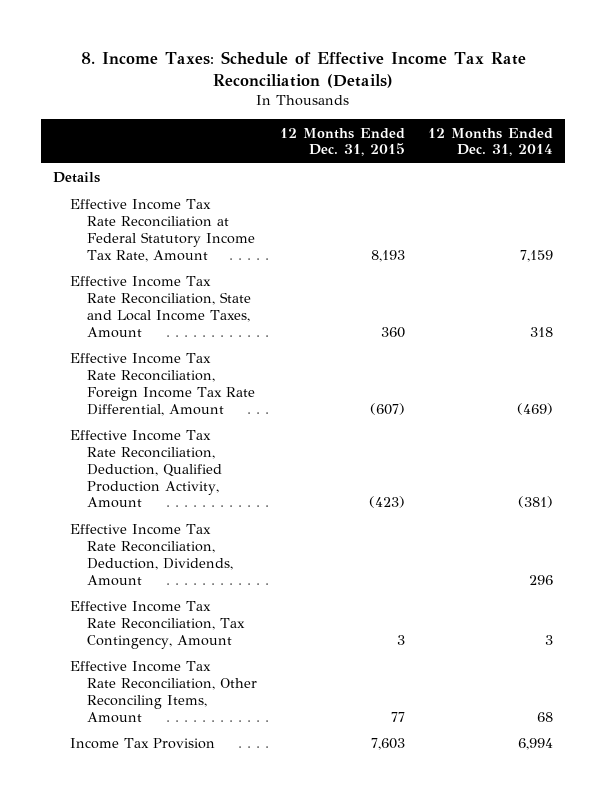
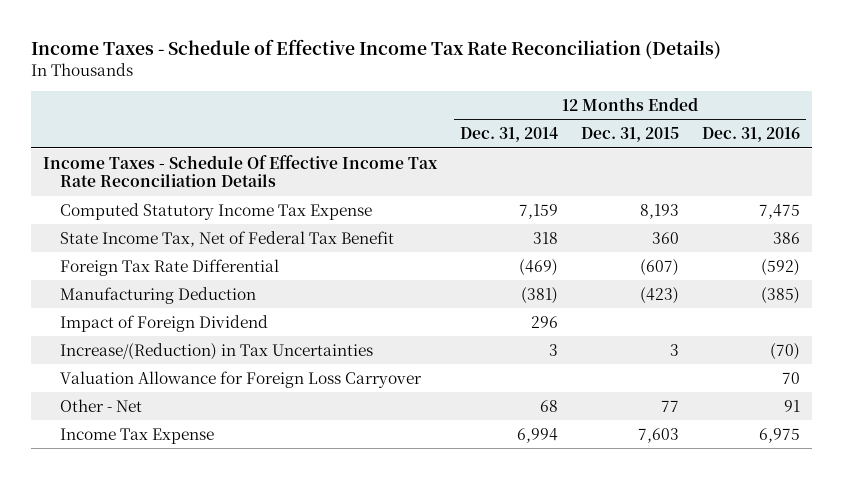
[81,50,527,88] 8. Income Taxes: Schedule of Effective Income Tax Rate Reconciliation (Details) -> [31,39,722,60] Income Taxes - Schedule of Effective Income Tax Rate Reconciliation (Details)
none -> [702,127,801,143] Dec. 31, 2016
[52,172,100,184] Details -> none
none -> [42,154,438,188] Income Taxes - Schedule Of Effective Income Tax Rate Reconciliation Details
[69,199,255,262] Effective Income Tax Rate Reconciliation at Federal Statutory Income Tax Rate, Amount -> [60,202,373,220] Computed Statutory Income Tax Expense
[69,276,251,338] Effective Income Tax Rate Reconciliation, State and Local Income Taxes, Amount -> [60,230,395,247] State Income Tax, Net of Federal Tax Benefit
[69,353,255,416] Effective Income Tax Rate Reconciliation, Foreign Income Tax Rate Differential, Amount -> [60,258,280,276] Foreign Tax Rate Differential
[69,430,222,509] Effective Income Tax Rate Reconciliation, Deduction, Qualified Production Activity, Amount -> [60,286,257,304] Manufacturing Deduction
[69,524,233,586] Effective Income Tax Rate Reconciliation, Deduction, Dividends, Amount -> [60,314,269,332] Impact of Foreign Dividend
[69,601,245,649] Effective Income Tax Rate Reconciliation, Tax Contingency, Amount -> [60,342,374,360] Increase/(Reduction) in Tax Uncertainties
none -> [60,370,423,388] Valuation Allowance for Foreign Loss Carryover
[69,661,257,723] Effective Income Tax Rate Reconciliation, Other Reconciling Items, Amount -> [60,398,143,412] Other - Net
[69,738,215,750] Income Tax Provision -> [60,427,215,444] Income Tax Expense

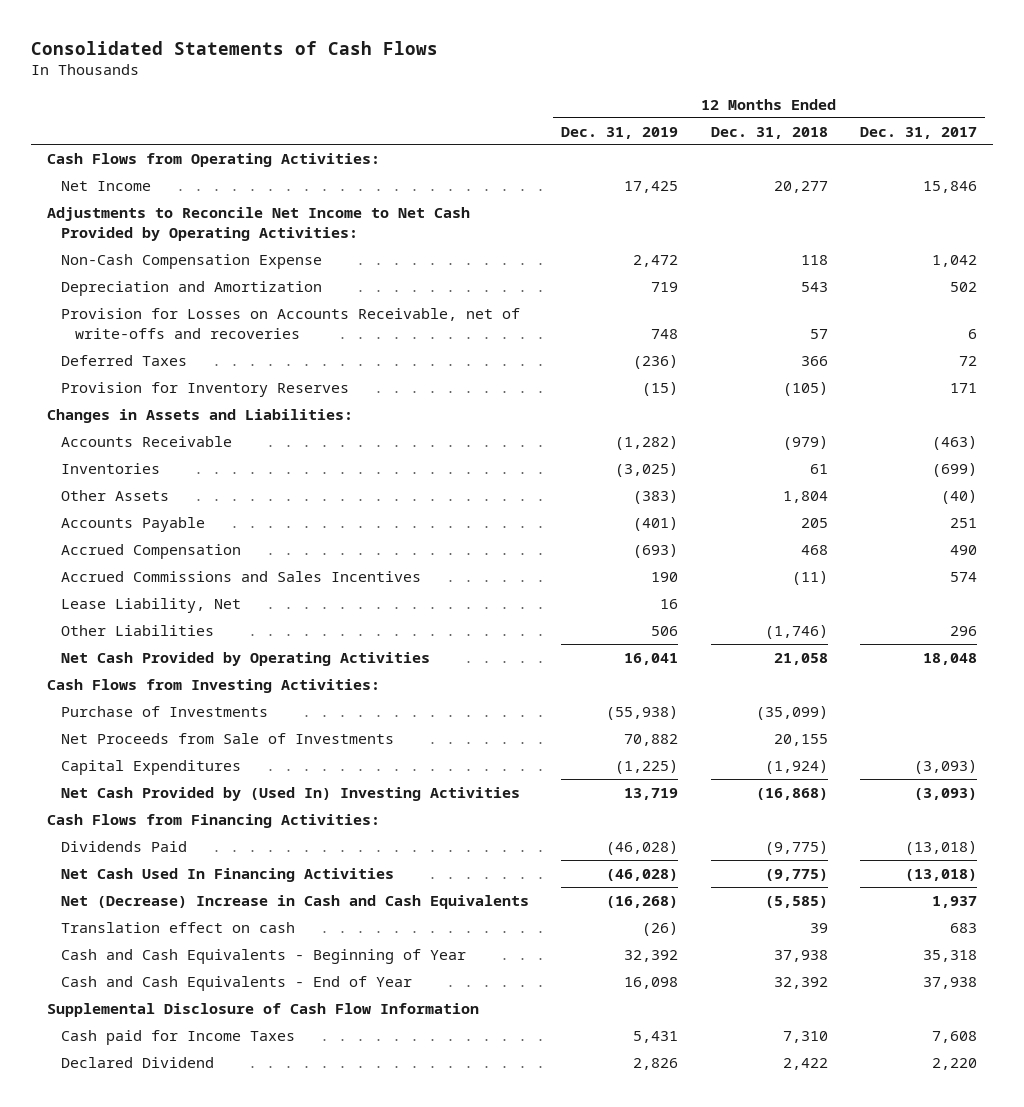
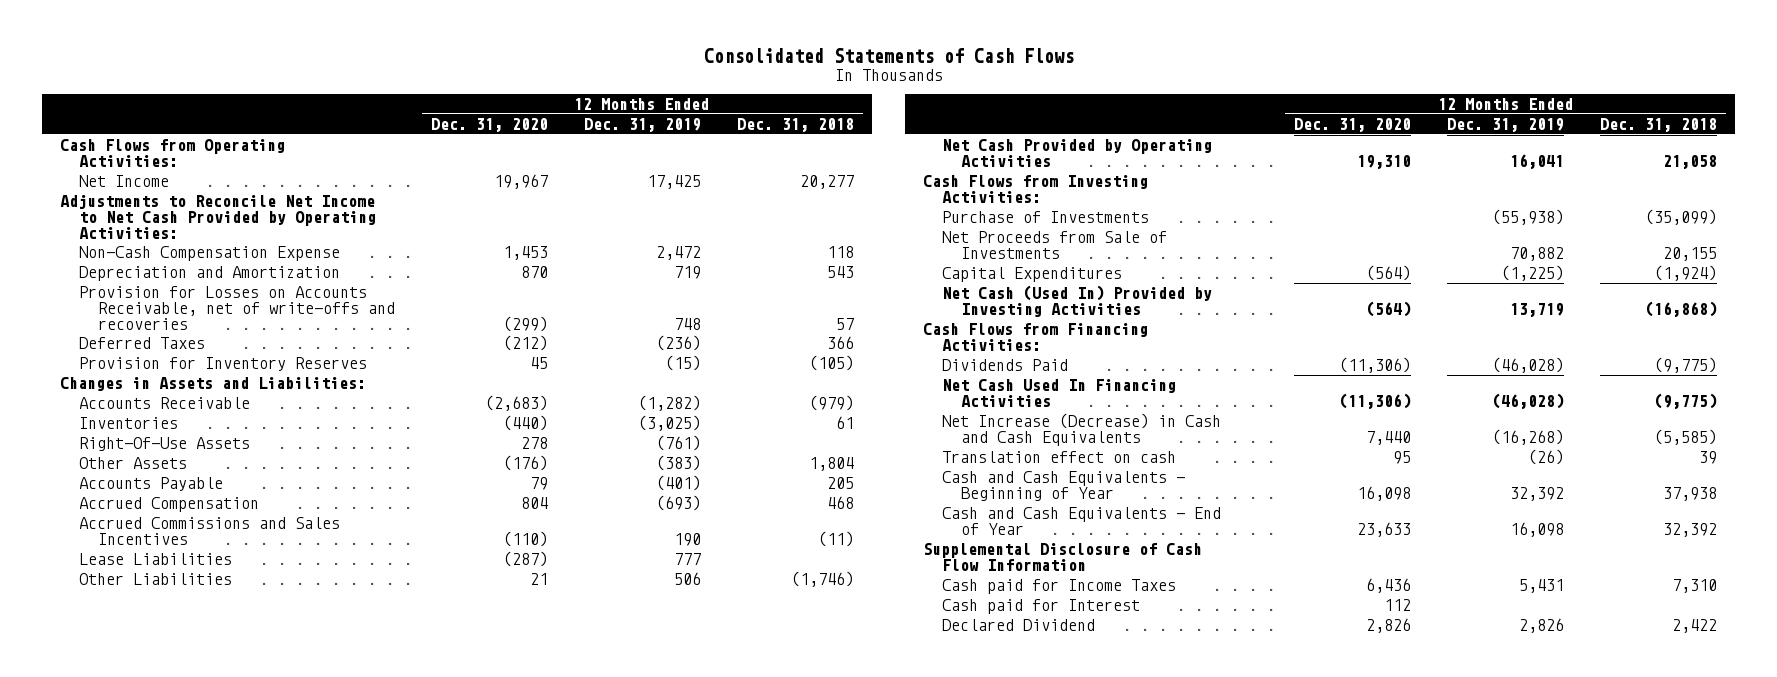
[860,126,978,139] Dec. 31, 2017 -> none
none -> [430,117,548,132] Dec. 31, 2020
none -> [78,437,250,452] Right-Of-Use Assets
[60,597,241,613] Lease Liability, Net -> [78,553,232,566] Lease Liabilities
[660,598,679,609] 16 -> [673,553,701,566] 777
[60,786,520,801] Net Cash Provided by (Used In) Investing Activities -> [942,285,1213,317] Net Cash (Used In) Provided by Investing Activities
[60,894,529,909] Net (Decrease) Increase in Cash and Cash Equivalents -> [942,413,1222,446] Net Increase (Decrease) in Cash and Cash Equivalents
none -> [942,599,1141,615] Cash paid for Interest

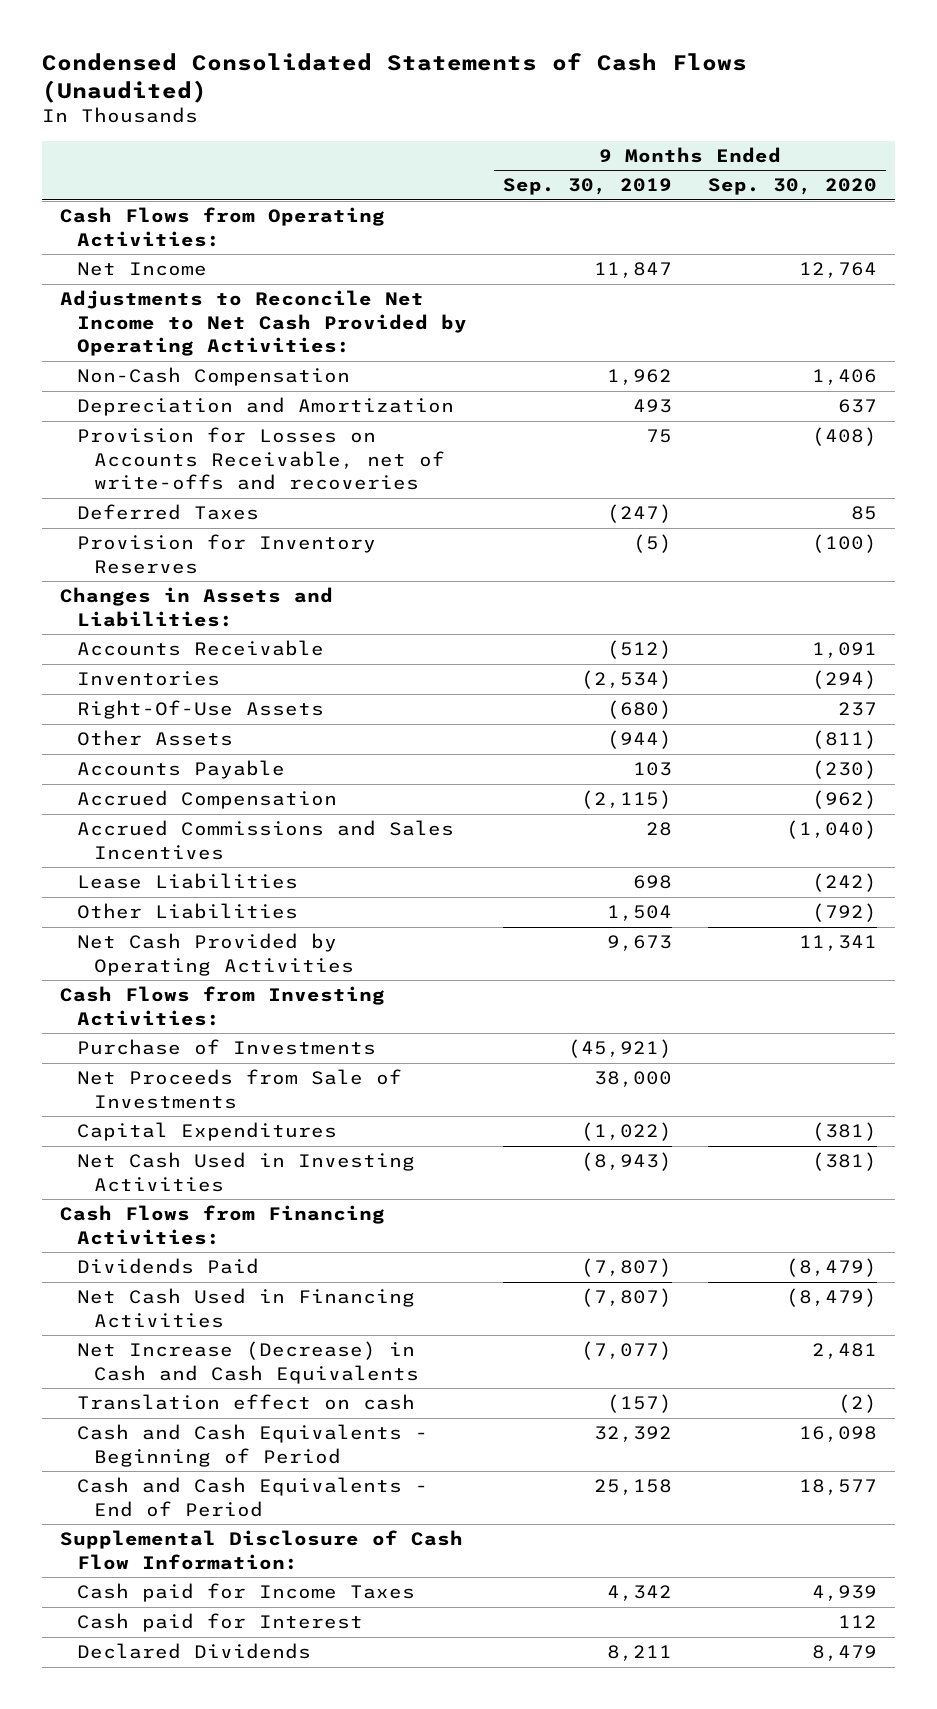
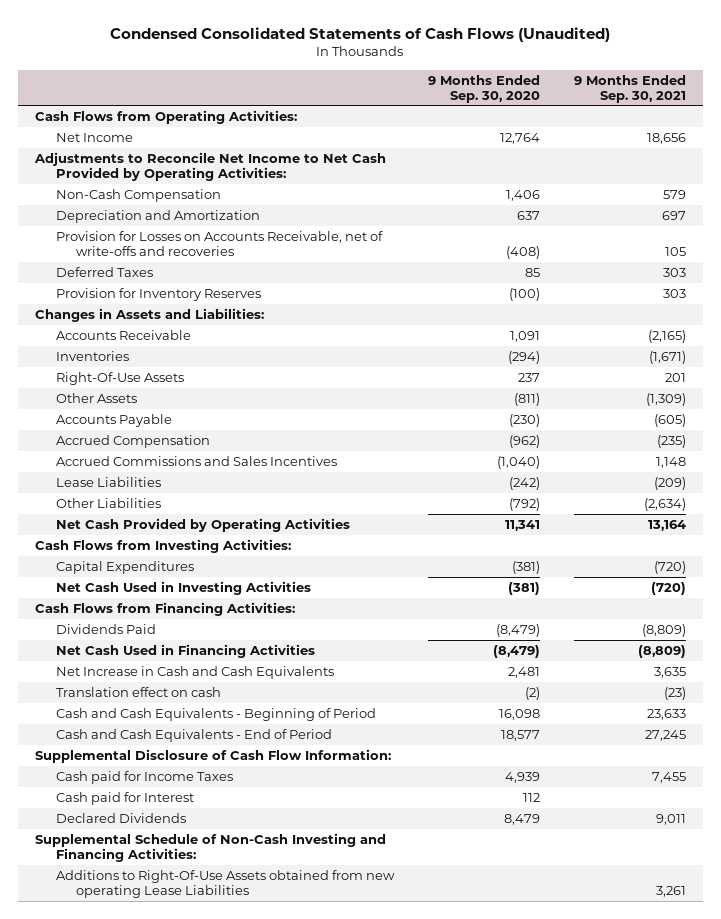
[502,178,672,196] Sep. 30, 2019 -> none
none -> [573,74,686,103] 9 Months Ended Sep. 30, 2021
[76,1039,376,1056] Purchase of Investments -> none
[76,1069,402,1109] Net Proceeds from Sale of Investments -> none
[76,1341,419,1384] Net Increase (Decrease) in Cash and Cash Equivalents -> [55,665,334,679] Net Increase in Cash and Cash Equivalents
none -> [35,832,387,863] Supplemental Schedule of Non-Cash Investing and Financing Activities:
none -> [55,869,395,899] Additions to Right-Of-Use Assets obtained from new operating Lease Liabilities

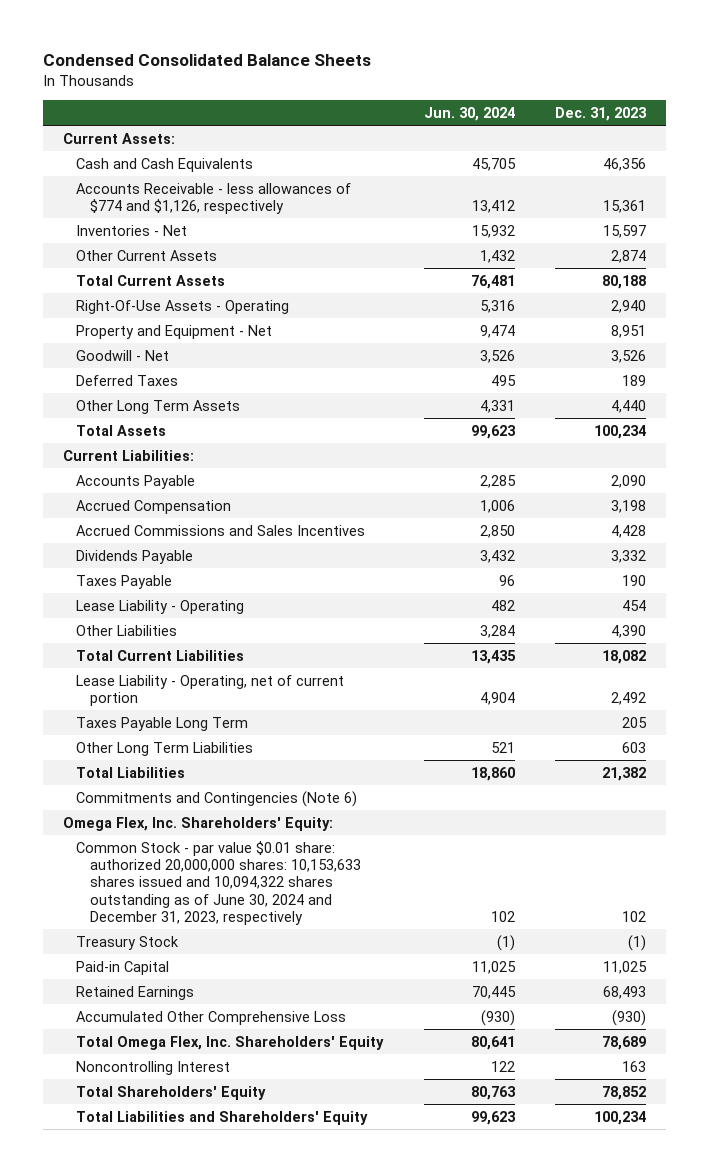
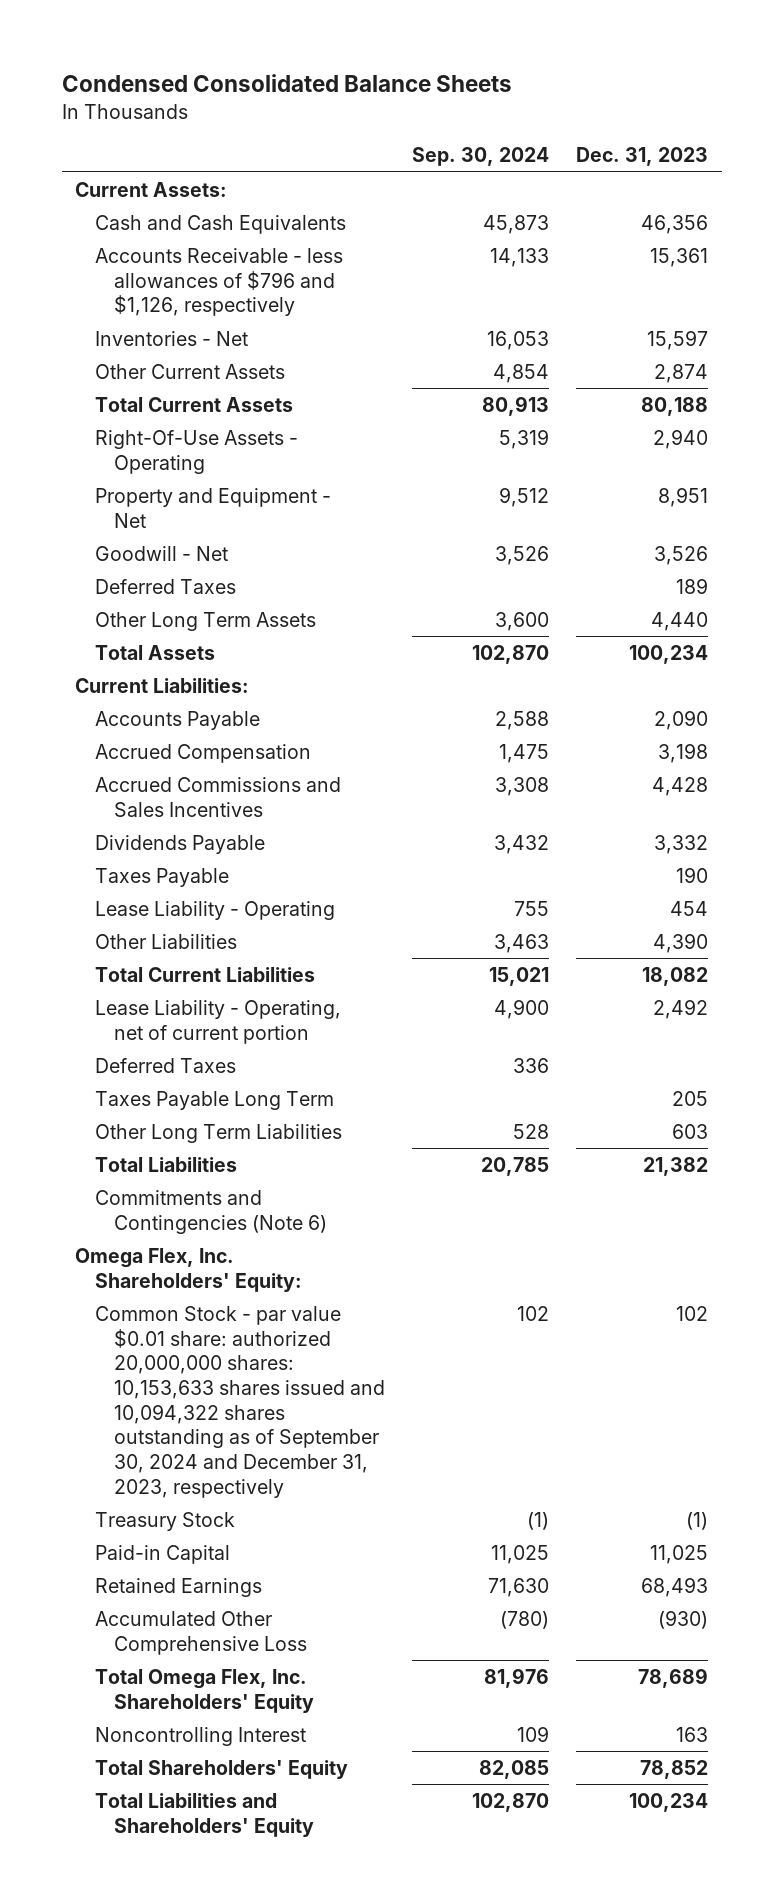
[423,106,515,121] Jun. 30, 2024 -> none
none -> [412,147,550,167] Sep. 30, 2024
[76,182,352,214] Accounts Receivable - less allowances of $774 and $1,126, respectively -> [94,247,343,317] Accounts Receivable - less allowances of $796 and $1,126, respectively
none -> [94,1057,236,1073] Deferred Taxes
[76,840,361,925] Common Stock - par value $0.01 share: authorized 20,000,000 shares: 10,153,633 shares issued and 10,094,322 shares outstanding as of June 30, 2024 and December 31, 2023, respectively -> [94,1305,386,1498] Common Stock - par value $0.01 share: authorized 20,000,000 shares: 10,153,633 shares issued and 10,094,322 shares outstanding as of September 30, 2024 and December 31, 2023, respectively

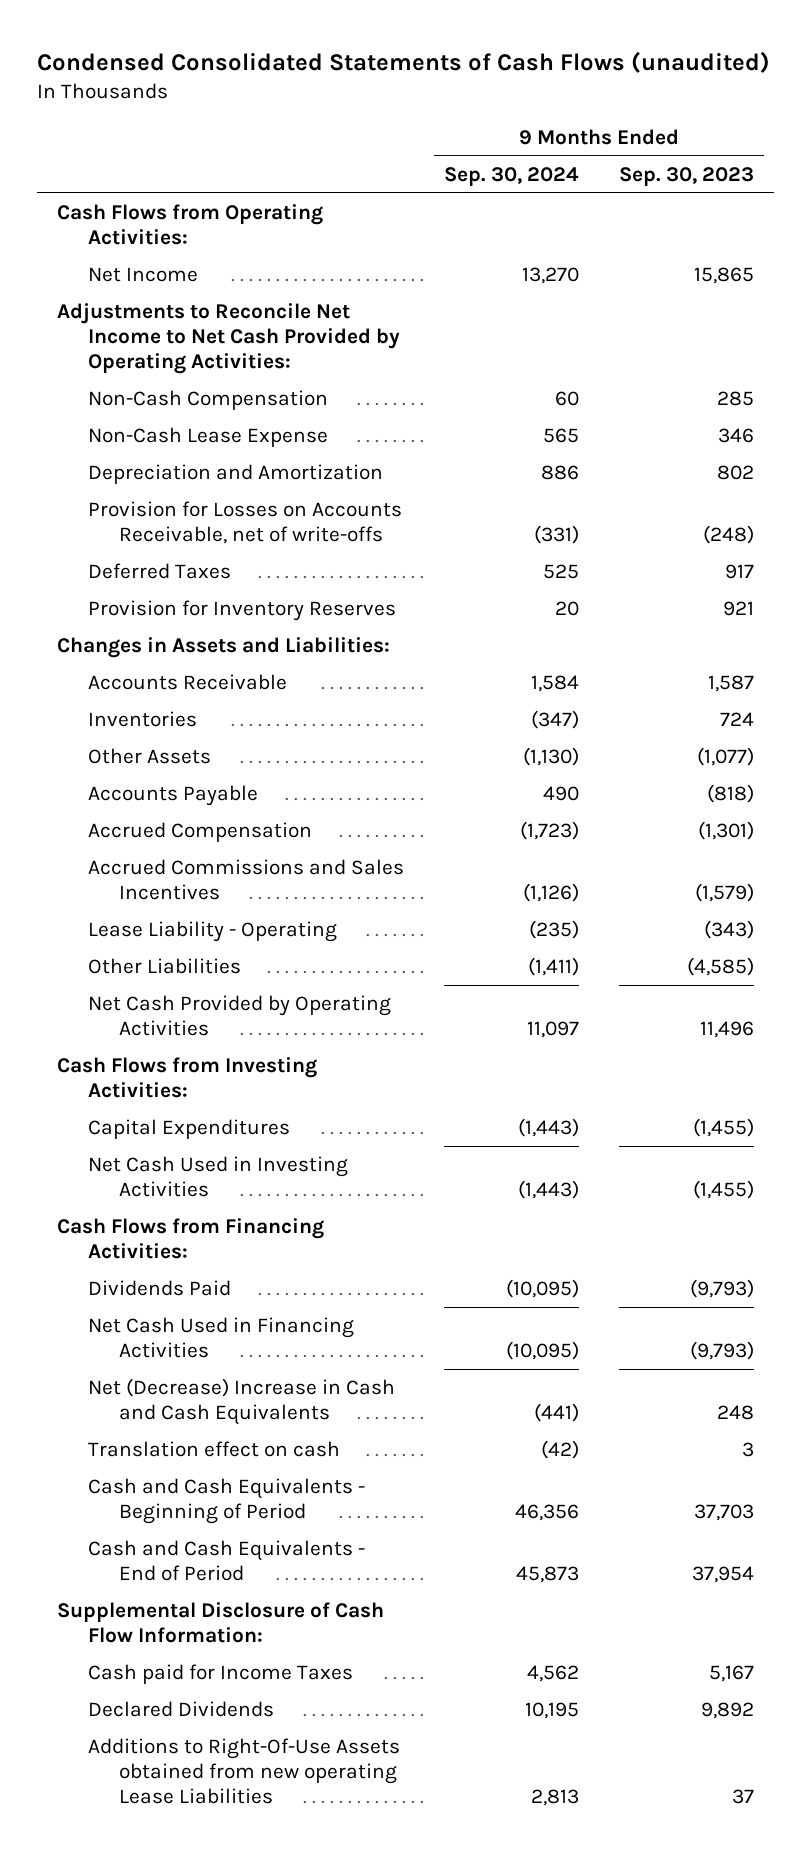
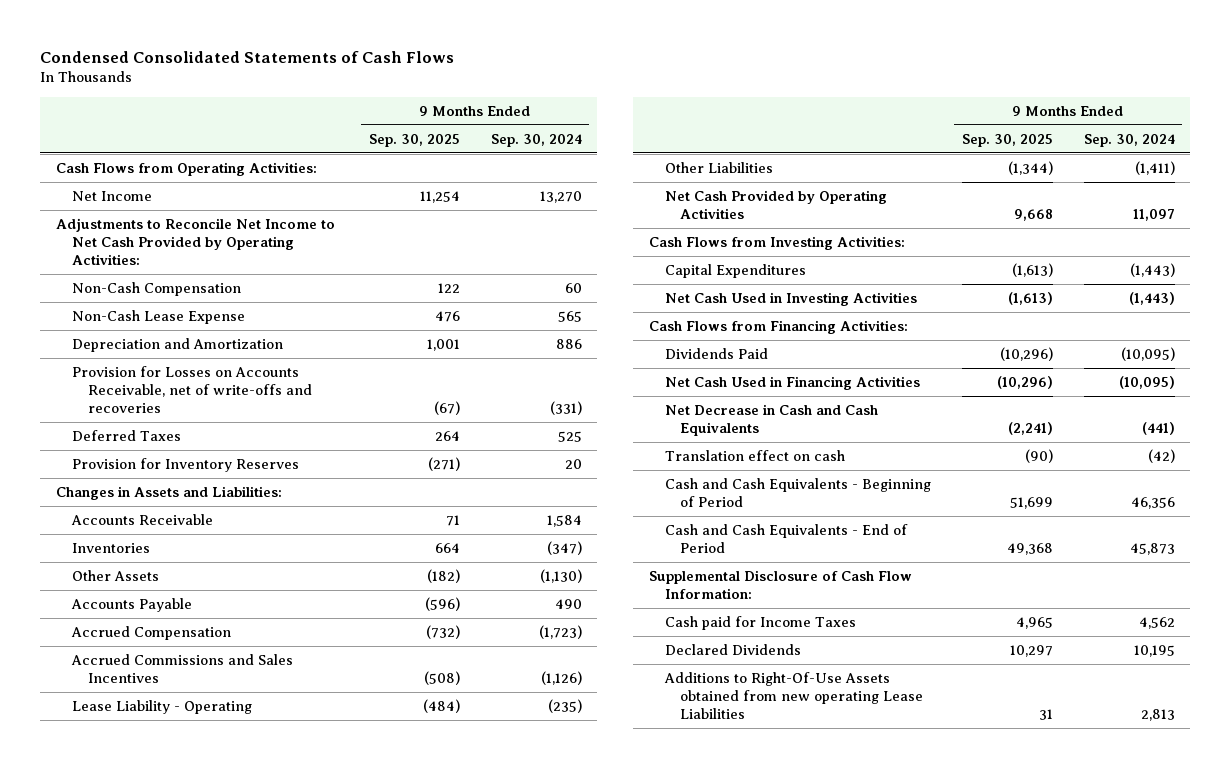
[37,50,771,73] Condensed Consolidated Statements of Cash Flows (unaudited) -> [40,50,455,63] Condensed Consolidated Statements of Cash Flows
[618,166,754,186] Sep. 30, 2023 -> none
none -> [368,133,460,147] Sep. 30, 2025
[88,501,403,545] Provision for Losses on Accounts Receivable, net of write-offs -> [71,365,312,414] Provision for Losses on Accounts Receivable, net of write-offs and recoveries
[88,1378,396,1426] Net (Decrease) Increase in Cash and Cash Equivalents -> [664,403,878,437] Net Decrease in Cash and Cash Equivalents

